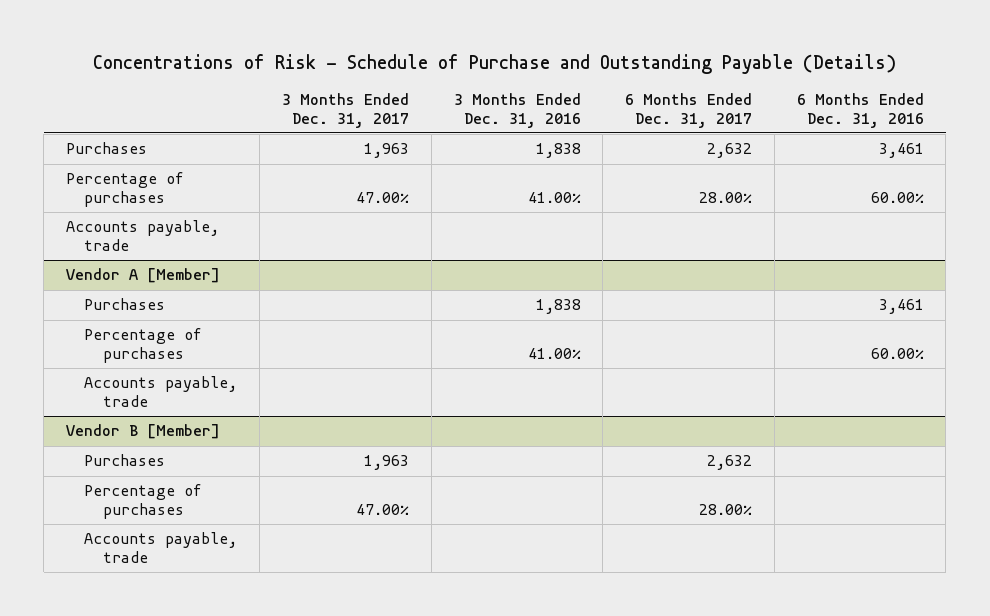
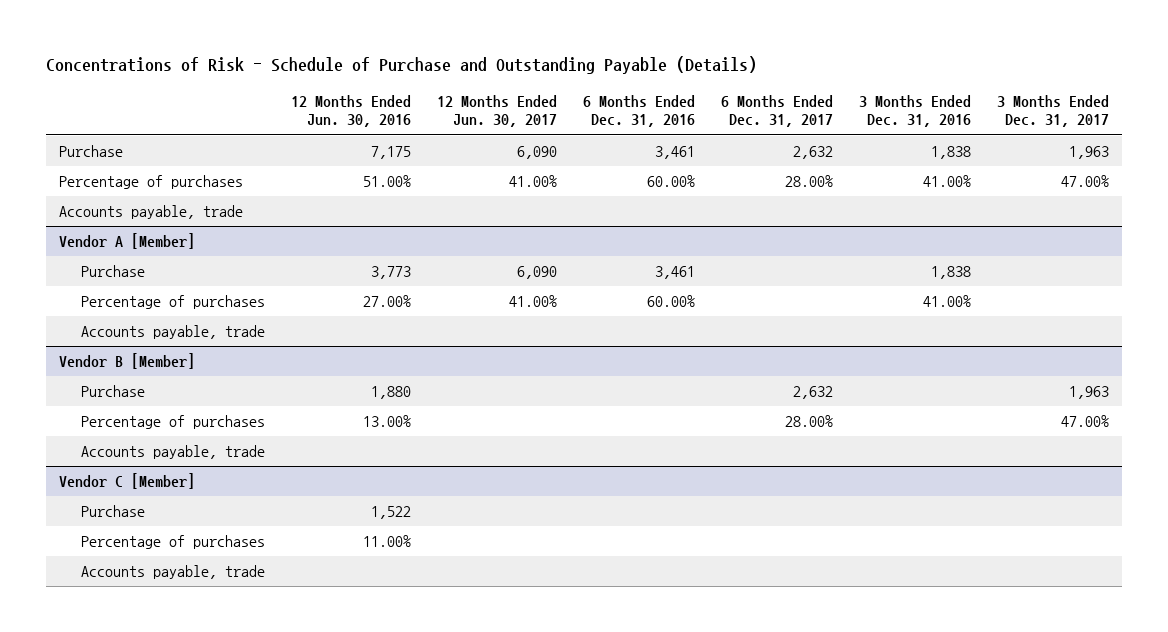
none -> [291,94,412,128] 12 Months Ended Jun. 30, 2016
none -> [437,94,558,128] 12 Months Ended Jun. 30, 2017
[66,142,148,155] Purchases -> [58,145,123,158] Purchase
[84,298,166,311] Purchases -> [81,265,146,278] Purchase
[84,454,166,467] Purchases -> [81,385,146,398] Purchase
none -> [58,473,195,490] Vendor C [Member]
none -> [81,505,146,518] Purchase
none -> [81,535,266,550] Percentage of purchases
none -> [81,565,266,580] Accounts payable, trade

